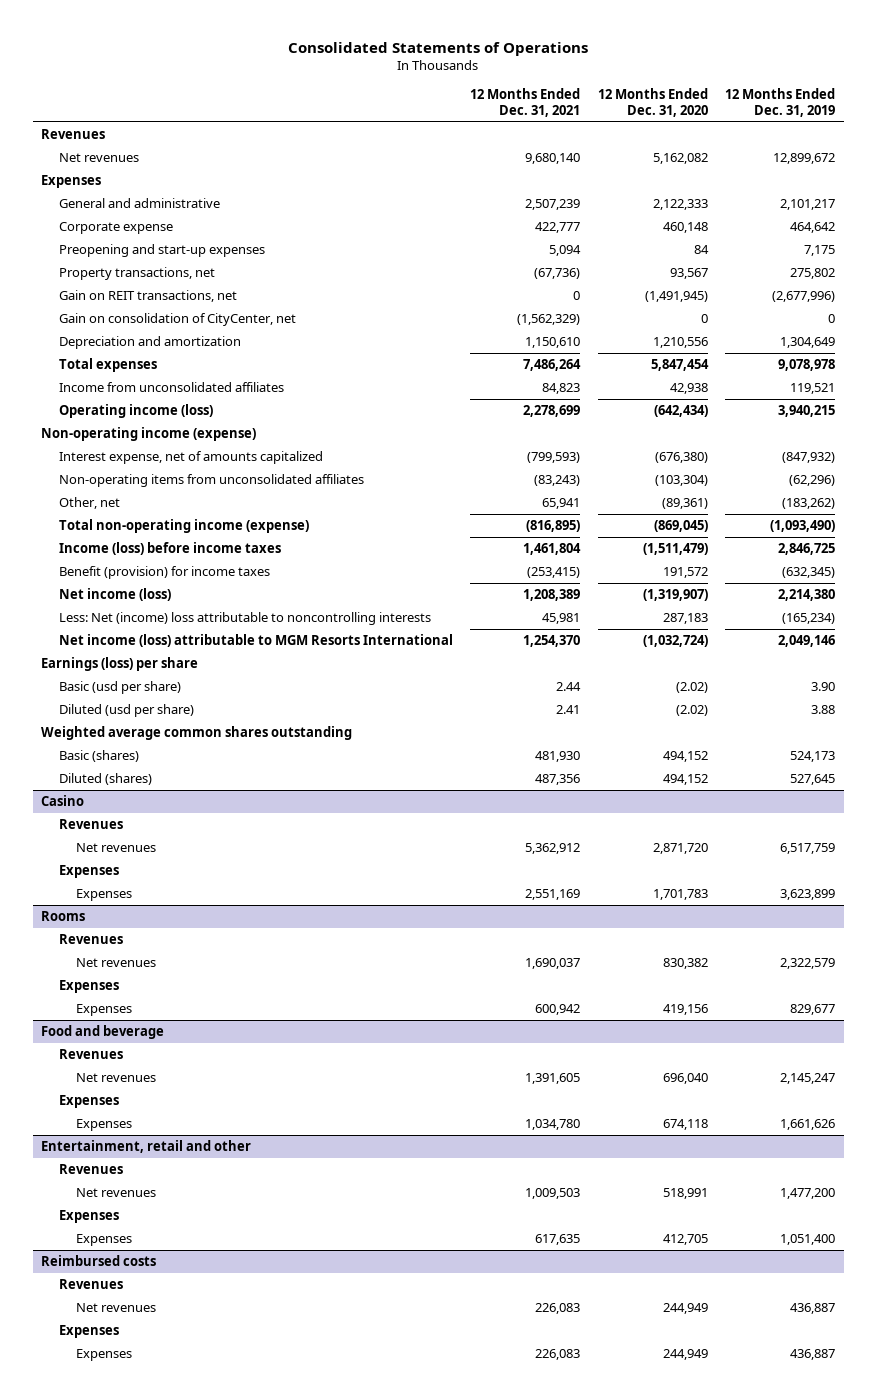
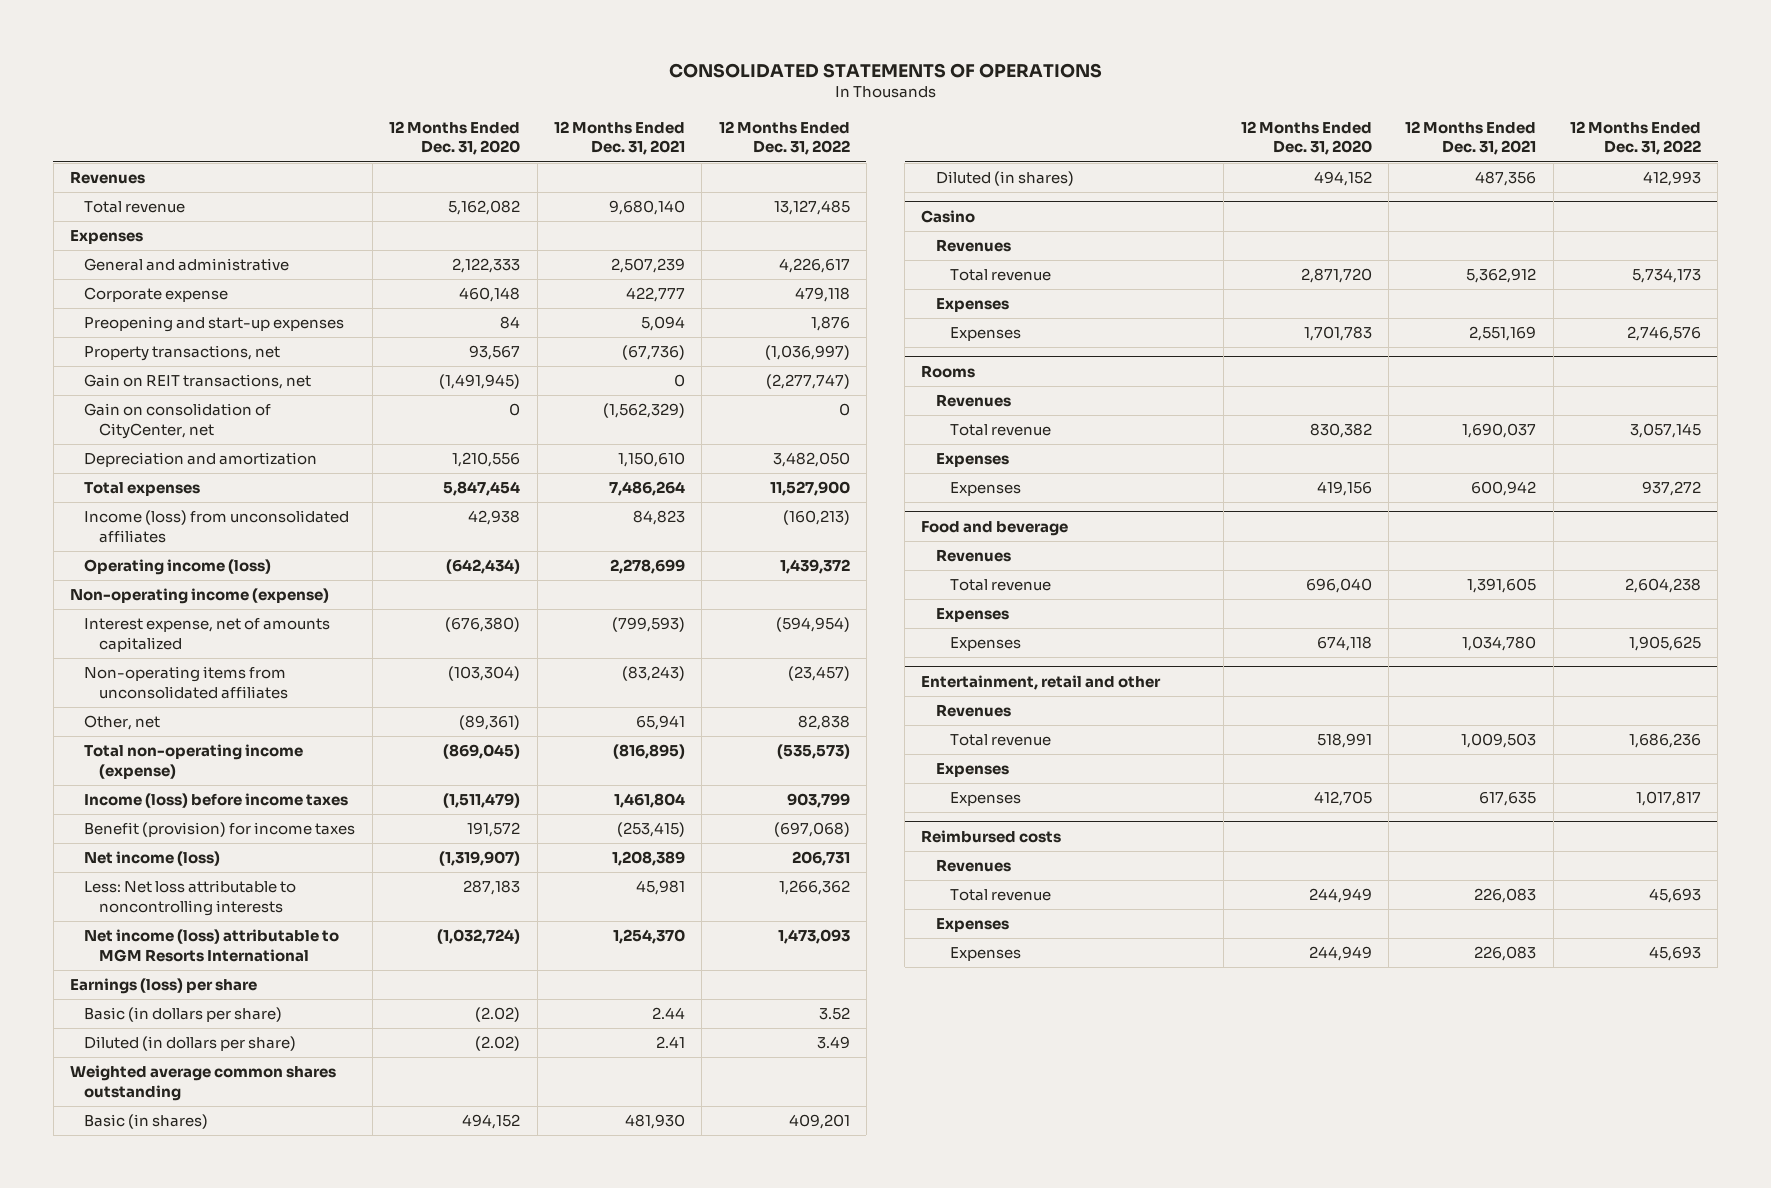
[288,41,589,56] Consolidated Statements of Operations -> [668,62,1102,78] CONSOLIDATED STATEMENTS OF OPERATIONS
[725,88,836,118] 12 Months Ended Dec. 31, 2019 -> none
none -> [718,120,850,156] 12 Months Ended Dec. 31, 2022
[58,153,139,163] Net revenues -> [84,201,186,214] Total revenue
[58,382,284,393] Income from unconsolidated affiliates -> [84,510,350,543] Income (loss) from unconsolidated affiliates
[58,612,431,626] Less: Net (income) loss attributable to noncontrolling interests -> [84,880,297,916] Less: Net loss attributable to noncontrolling interests
[58,681,181,695] Basic (usd per share) -> [84,1007,283,1023] Basic (in dollars per share)
[58,704,194,718] Diluted (usd per share) -> [84,1036,297,1052] Diluted (in dollars per share)
[58,750,139,763] Basic (shares) -> [84,1114,209,1130] Basic (in shares)
[58,773,152,786] Diluted (shares) -> [935,171,1074,187] Diluted (in shares)
[75,843,156,853] Net revenues -> [950,269,1052,282] Total revenue
[75,958,156,968] Net revenues -> [950,424,1052,437] Total revenue
[75,1073,156,1083] Net revenues -> [950,579,1052,592] Total revenue
[75,1188,156,1198] Net revenues -> [950,734,1052,747] Total revenue
[75,1303,156,1313] Net revenues -> [950,889,1052,902] Total revenue

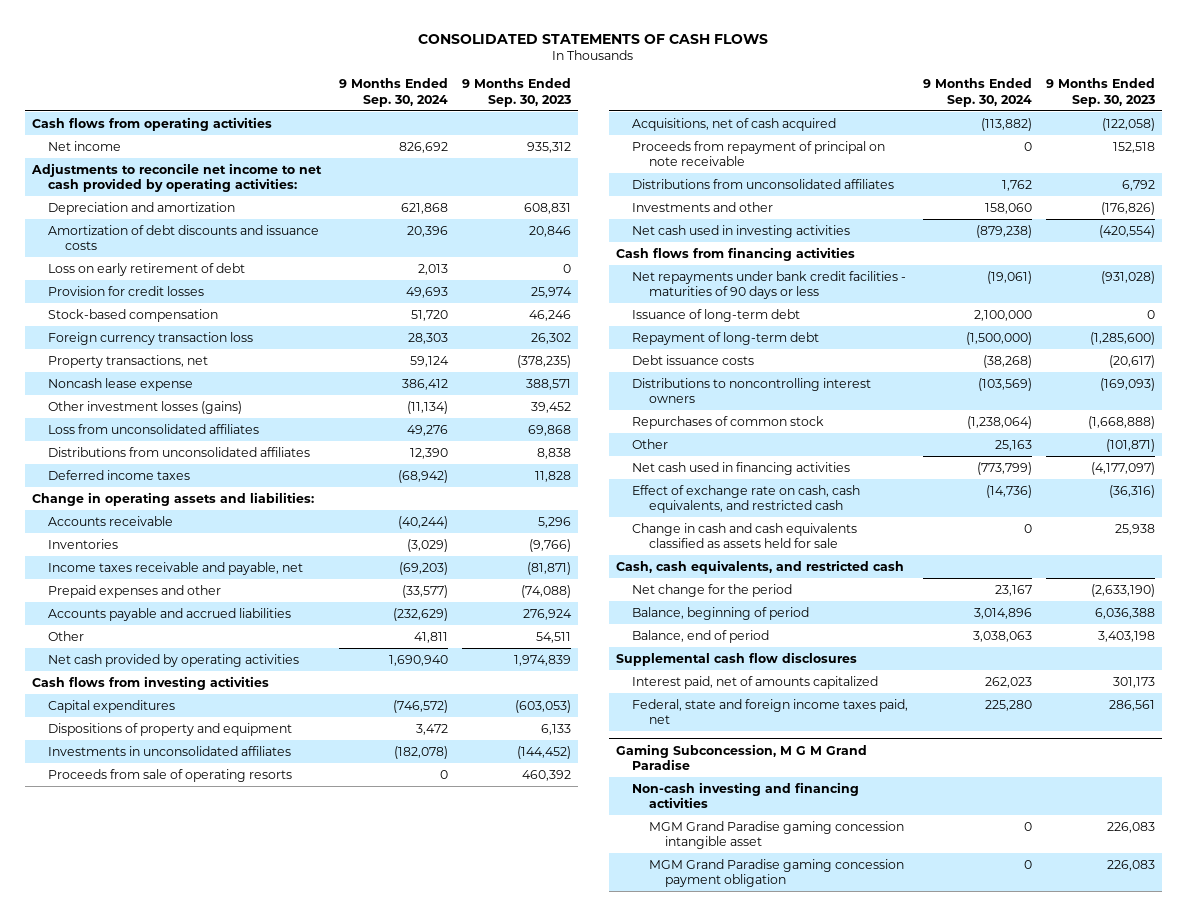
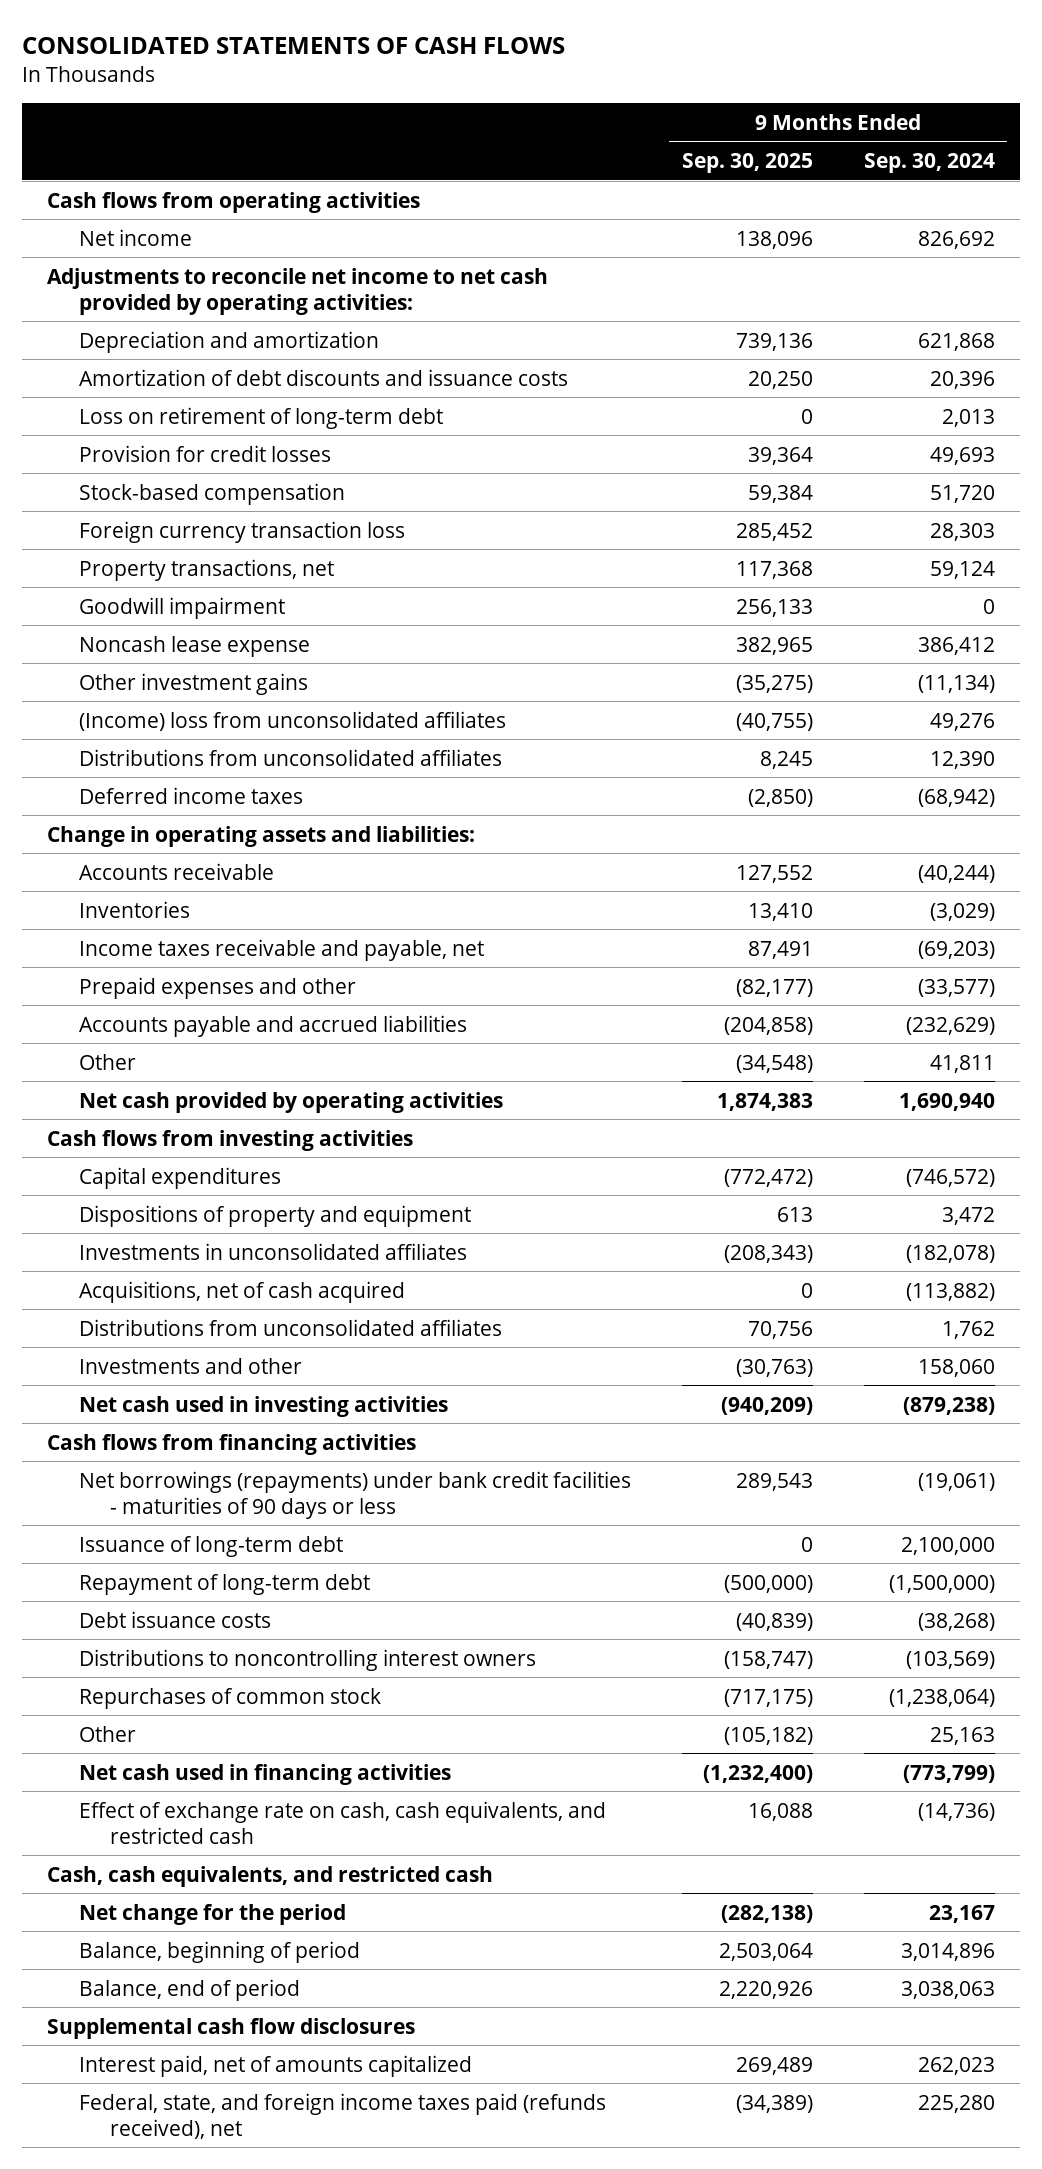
[461,78,571,107] 9 Months Ended Sep. 30, 2023 -> none
none -> [681,152,813,173] Sep. 30, 2025
[48,262,246,276] Loss on early retirement of debt -> [78,406,443,429] Loss on retirement of long-term debt
none -> [78,596,285,619] Goodwill impairment
[48,400,243,414] Other investment losses (gains) -> [78,672,308,695] Other investment gains
[48,423,260,434] Loss from unconsolidated affiliates -> [78,710,506,731] (Income) loss from unconsolidated affiliates
[48,768,293,782] Proceeds from sale of operating resorts -> none
[632,140,886,167] Proceeds from repayment of principal on note receivable -> none
[632,270,907,300] Net repayments under bank credit facilities - maturities of 90 days or less -> [78,1470,631,1519] Net borrowings (repayments) under bank credit facilities - maturities of 90 days or less
[632,522,858,549] Change in cash and cash equivalents classified as assets held for sale -> none
[615,743,867,770] Gaming Subconcession, M G M Grand Paradise -> none
[632,781,860,809] Non-cash investing and financing activities -> none
[648,820,904,850] MGM Grand Paradise gaming concession intangible asset -> none
[648,858,904,888] MGM Grand Paradise gaming concession payment obligation -> none
[632,698,909,725] Federal, state and foreign income taxes paid, net -> [78,2092,606,2139] Federal, state, and foreign income taxes paid (refunds received), net

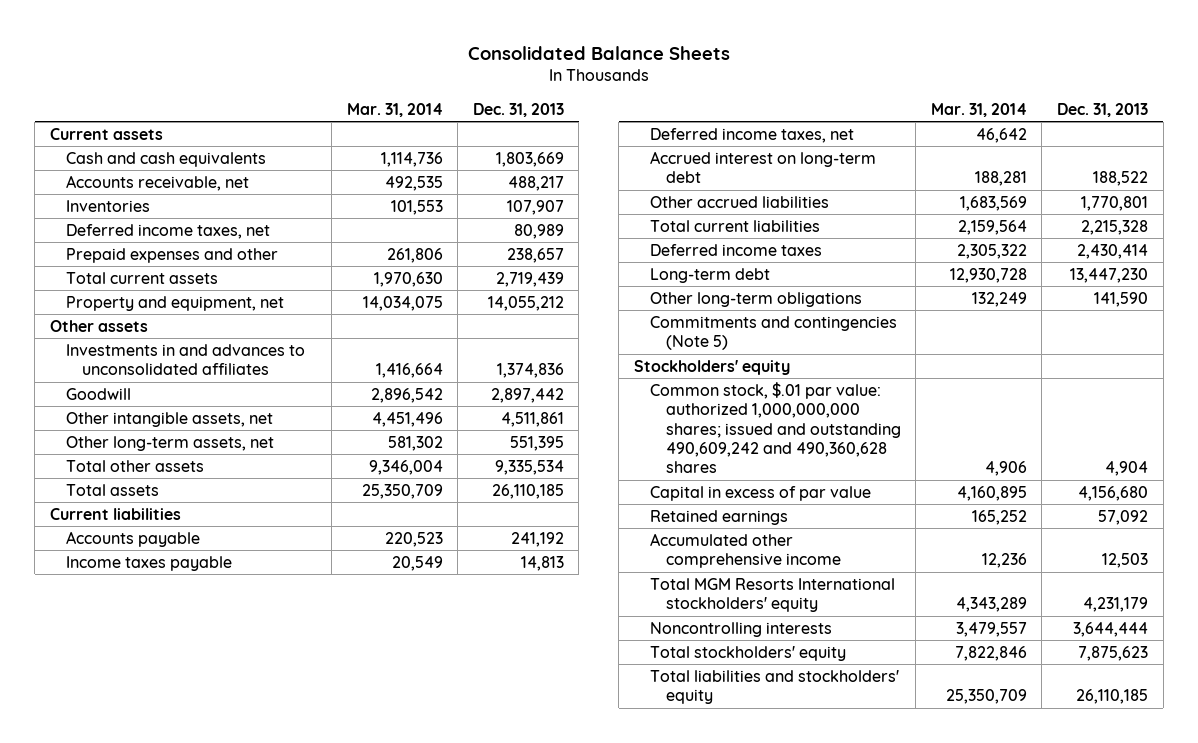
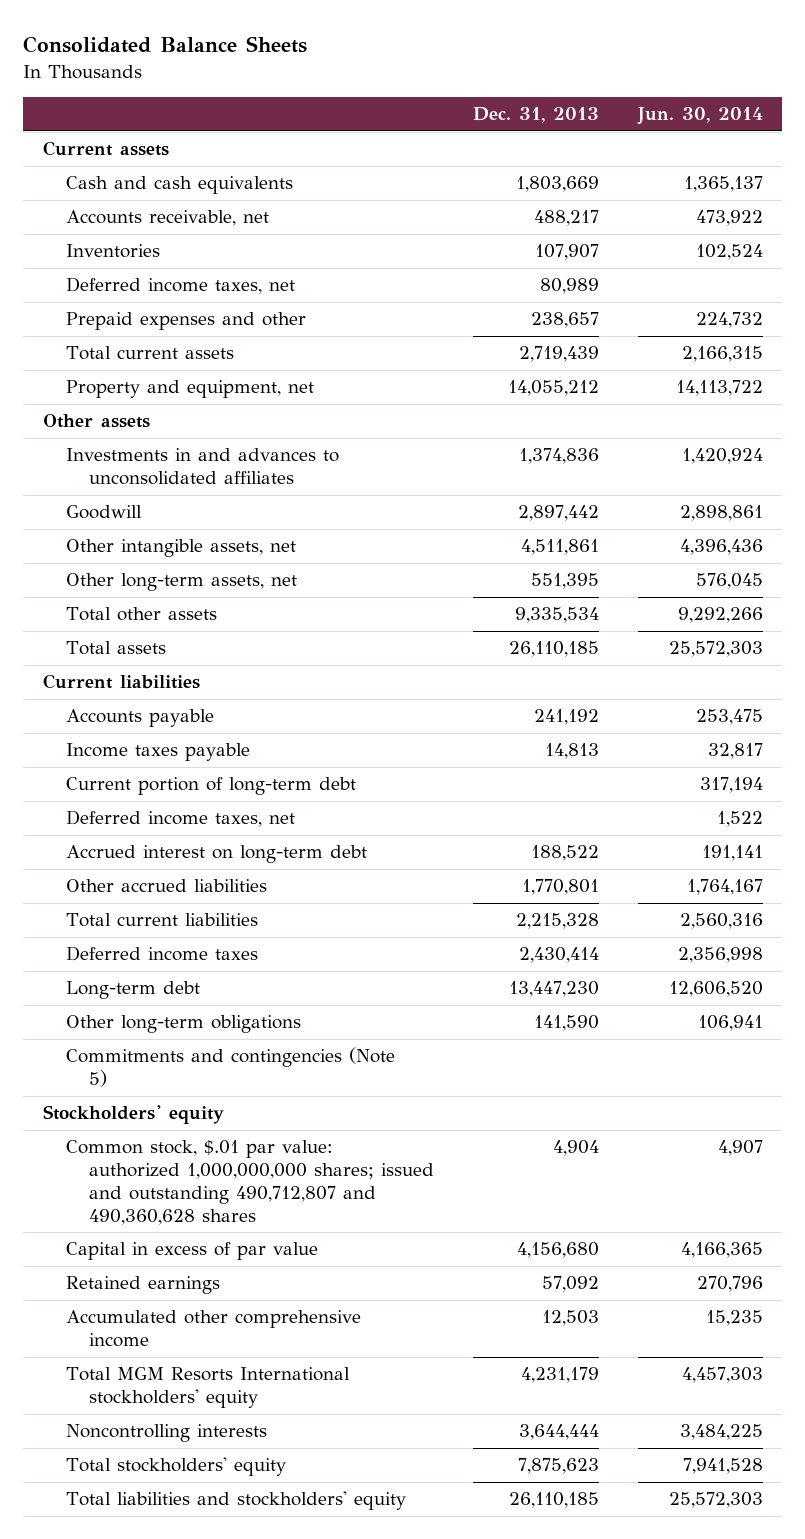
[346,102,443,117] Mar. 31, 2014 -> none
none -> [636,107,763,126] Jun. 30, 2014
none -> [65,777,356,796] Current portion of long-term debt
[649,381,901,474] Common stock, $.01 par value: authorized 1,000,000,000 shares; issued and outstanding 490,609,242 and 490,360,628 shares -> [65,1140,435,1225] Common stock, $.01 par value: authorized 1,000,000,000 shares; issued and outstanding 490,712,807 and 490,360,628 shares

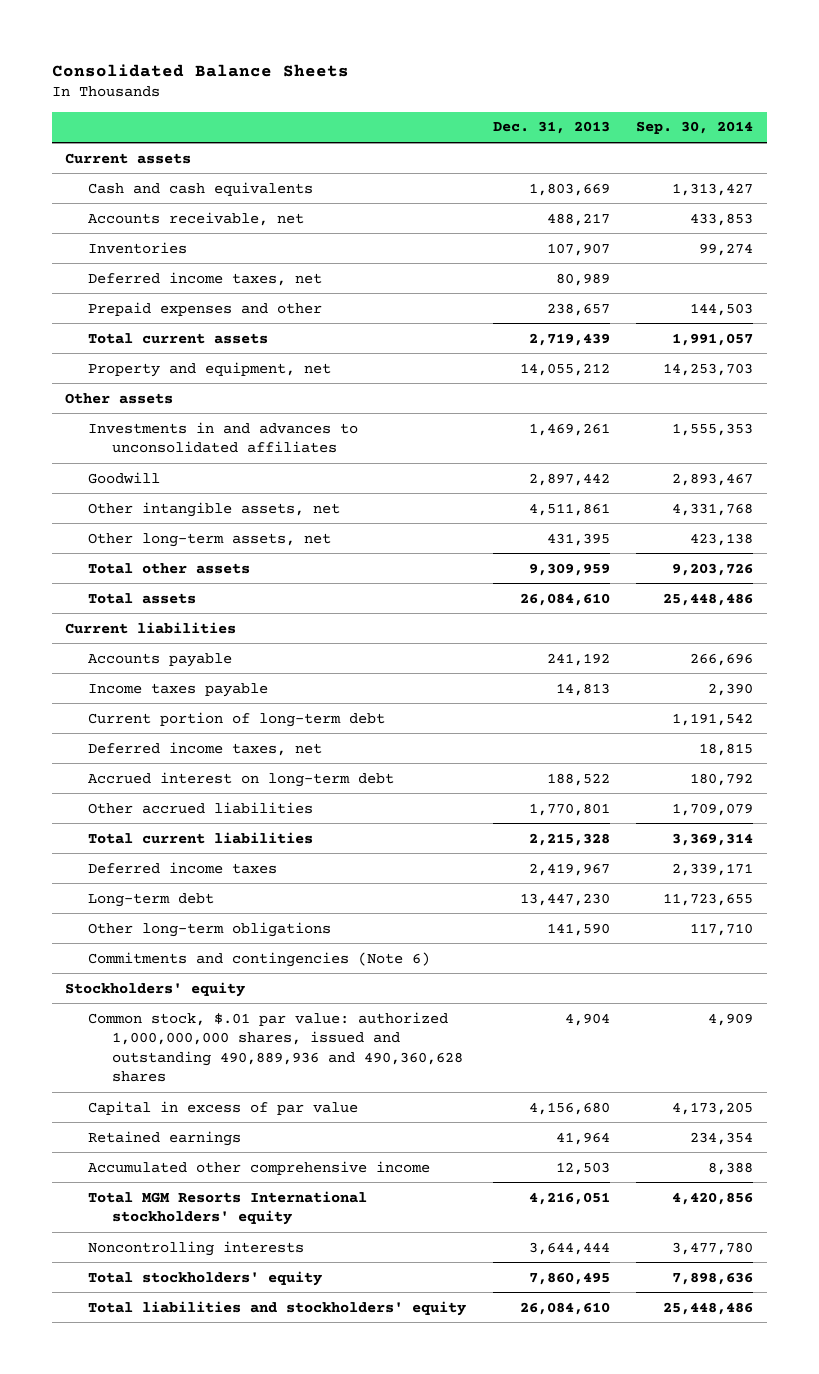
[636,107,763,126] Jun. 30, 2014 -> none
none -> [636,121,754,135] Sep. 30, 2014
[518,448,599,465] 1,374,836 -> [528,422,610,436] 1,469,261
[530,573,599,590] 551,395 -> [546,532,610,546] 431,395
[514,607,599,624] 9,335,534 -> [528,562,610,576] 9,309,959
[508,641,599,658] 26,110,185 -> [519,592,610,606] 26,084,610
[518,947,599,964] 2,430,414 -> [528,862,610,876] 2,419,967
[65,1047,395,1088] Commitments and contingencies (Note 5) -> [88,951,431,967] Commitments and contingencies (Note 6)
[65,1140,435,1225] Common stock, $.01 par value: authorized 1,000,000,000 shares; issued and outstanding 490,712,807 and 490,360,628 shares -> [88,1011,463,1083] Common stock, $.01 par value: authorized 1,000,000,000 shares, issued and outstanding 490,889,936 and 490,360,628 shares
[541,1276,599,1293] 57,092 -> [555,1131,610,1145] 41,964
[520,1367,599,1384] 4,231,179 -> [528,1191,610,1205] 4,216,051
[517,1458,599,1475] 7,875,623 -> [528,1271,610,1285] 7,860,495
[508,1492,599,1509] 26,110,185 -> [519,1301,610,1315] 26,084,610

